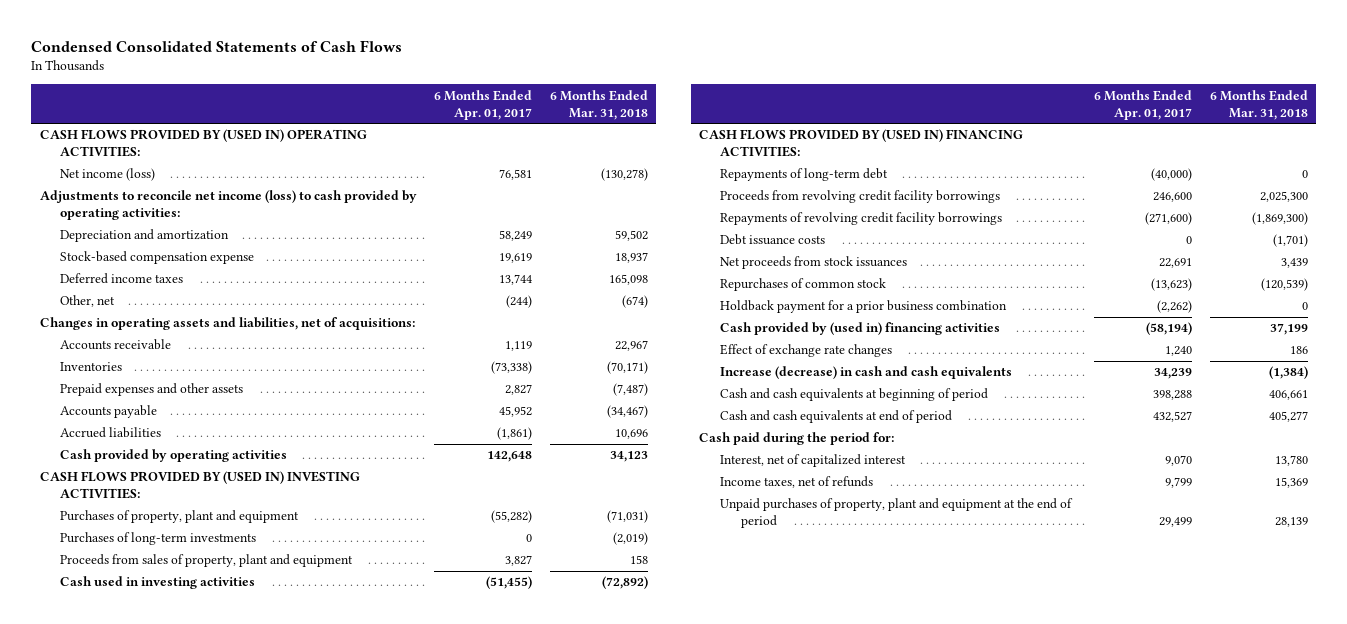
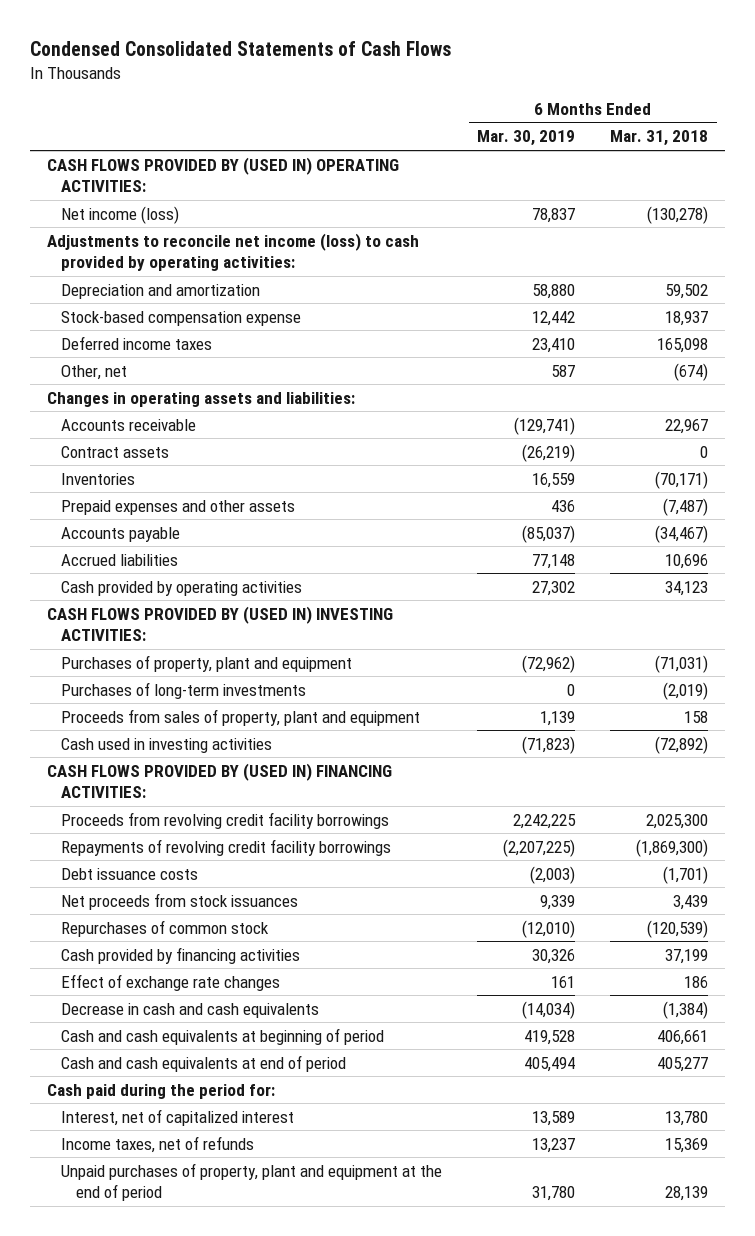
[434,89,533,120] 6 Months Ended Apr. 01, 2017 -> none
none -> [477,130,576,147] Mar. 30, 2019
[39,317,415,331] Changes in operating assets and liabilities, net of acquisitions: -> [47,391,356,407] Changes in operating assets and liabilities:
none -> [61,445,170,458] Contract assets
[720,168,889,182] Repayments of long-term debt -> none
[720,300,1008,314] Holdback payment for a prior business combination -> none
[720,322,1001,336] Cash provided by (used in) financing activities -> [61,946,301,964] Cash provided by financing activities
[720,366,1013,380] Increase (decrease) in cash and cash equivalents -> [61,1002,320,1018] Decrease in cash and cash equivalents

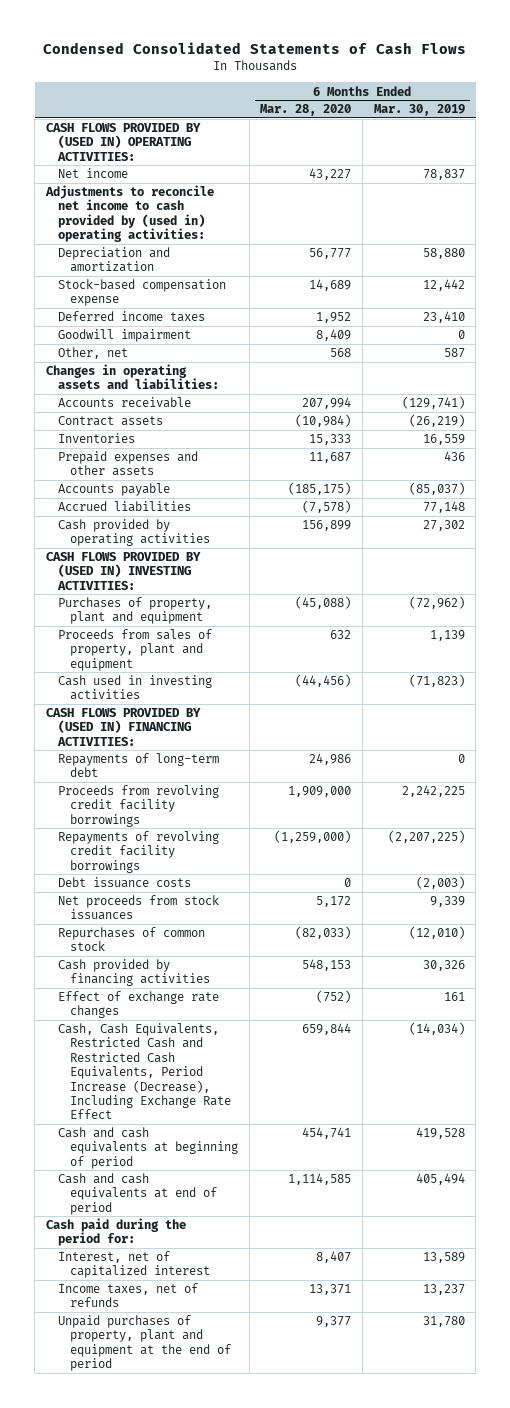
[609,130,708,147] Mar. 31, 2018 -> none
none -> [260,104,352,117] Mar. 28, 2020
[61,205,180,224] Net income (loss) -> [57,168,128,179] Net income
[47,232,420,272] Adjustments to reconcile net income (loss) to cash provided by operating activities: -> [44,185,214,243] Adjustments to reconcile net income to cash provided by (used in) operating activities:
none -> [57,329,191,343] Goodwill impairment
[61,681,307,699] Purchases of long-term investments -> none
none -> [57,753,219,778] Repayments of long-term debt
[61,1002,320,1018] Decrease in cash and cash equivalents -> [57,1023,231,1120] Cash, Cash Equivalents, Restricted Cash and Restricted Cash Equivalents, Period Increase (Decrease), Including Exchange Rate Effect

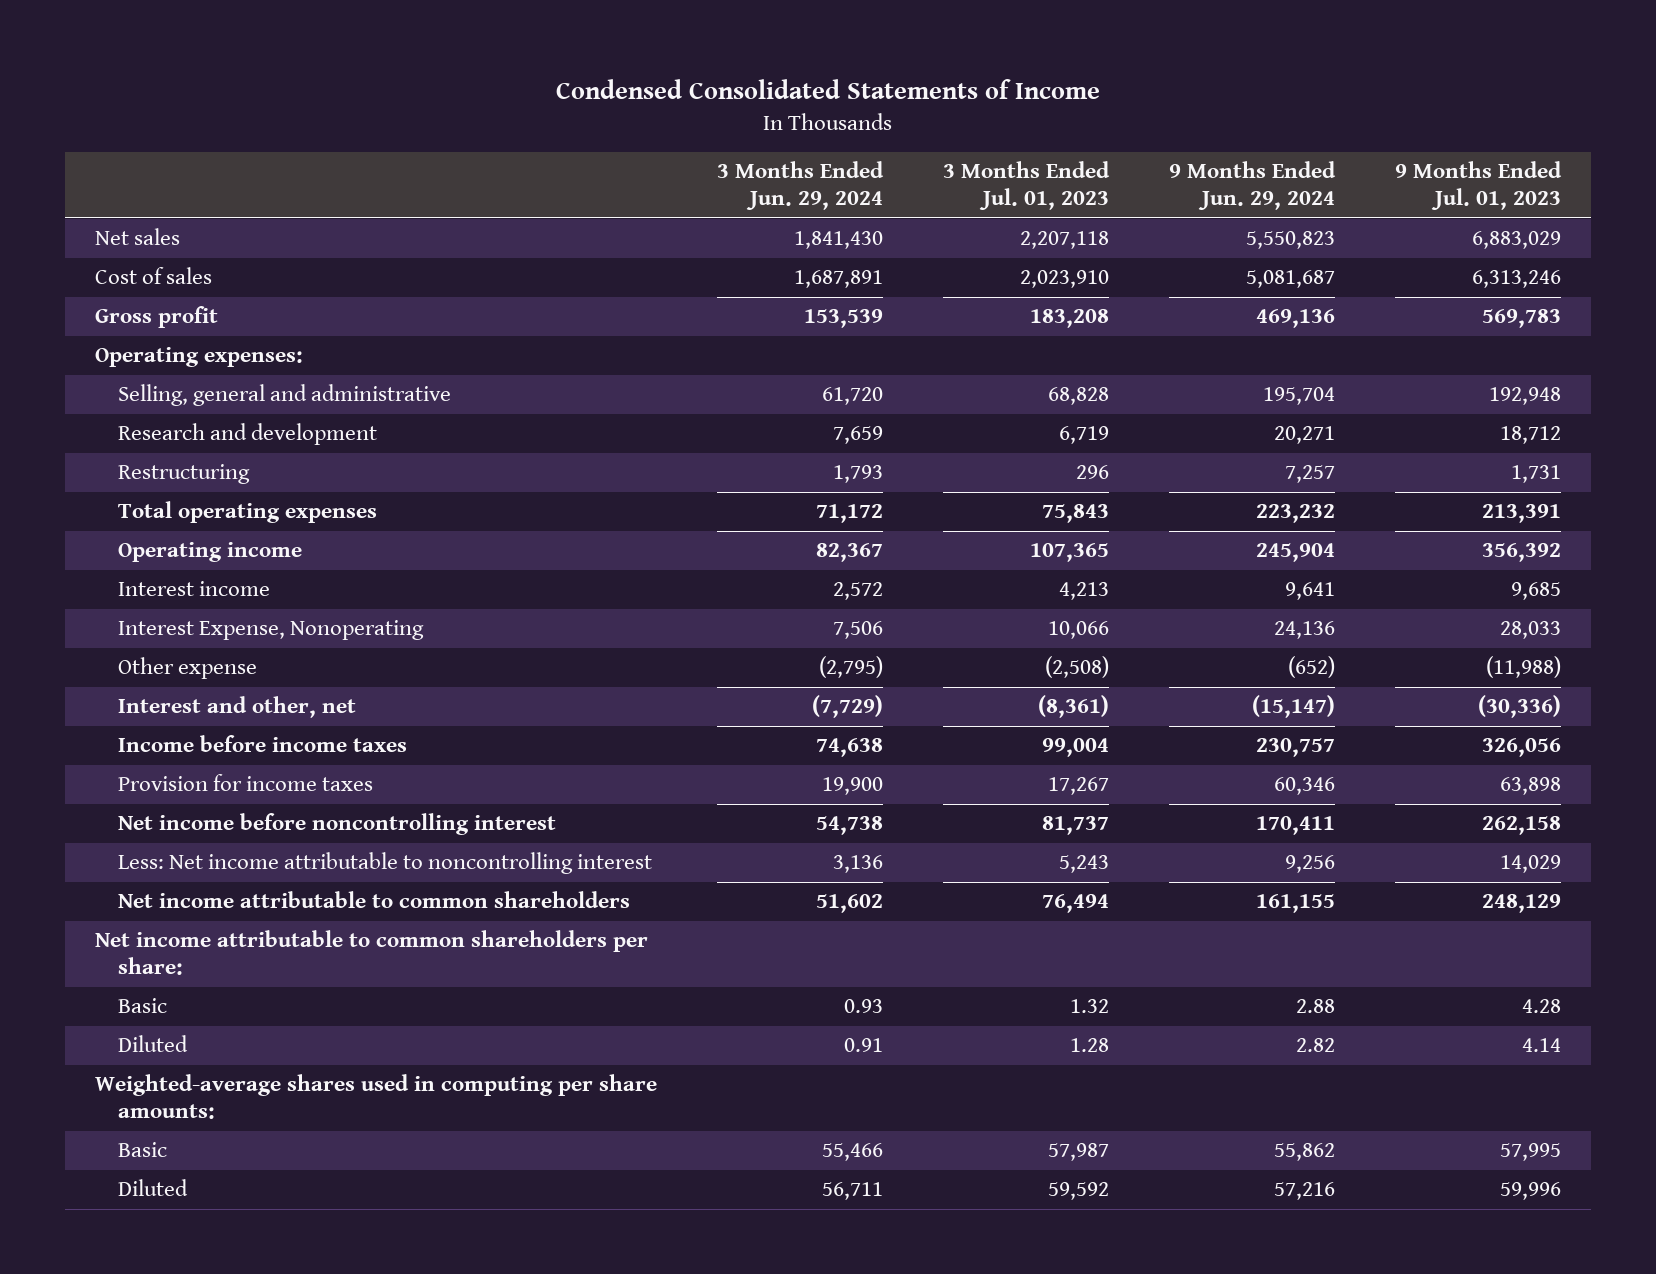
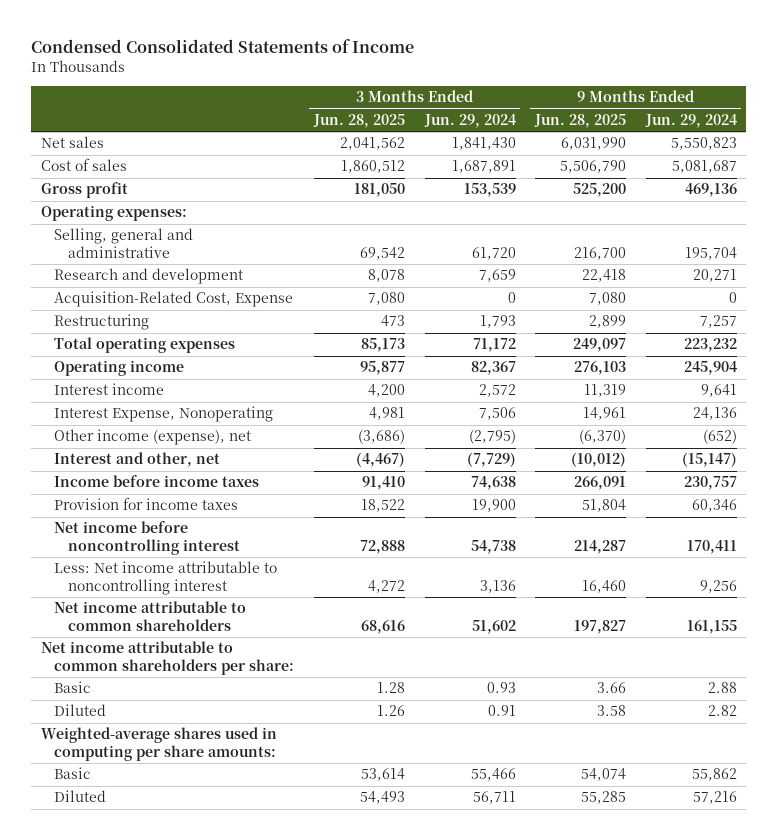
[942,161,1110,211] 3 Months Ended Jul. 01, 2023 -> none
[1394,161,1562,211] 9 Months Ended Jul. 01, 2023 -> none
none -> [312,113,405,128] Jun. 28, 2025
none -> [534,113,627,128] Jun. 28, 2025
none -> [54,291,294,308] Acquisition-Related Cost, Expense
[117,657,257,680] Other expense -> [54,429,252,446] Other income (expense), net

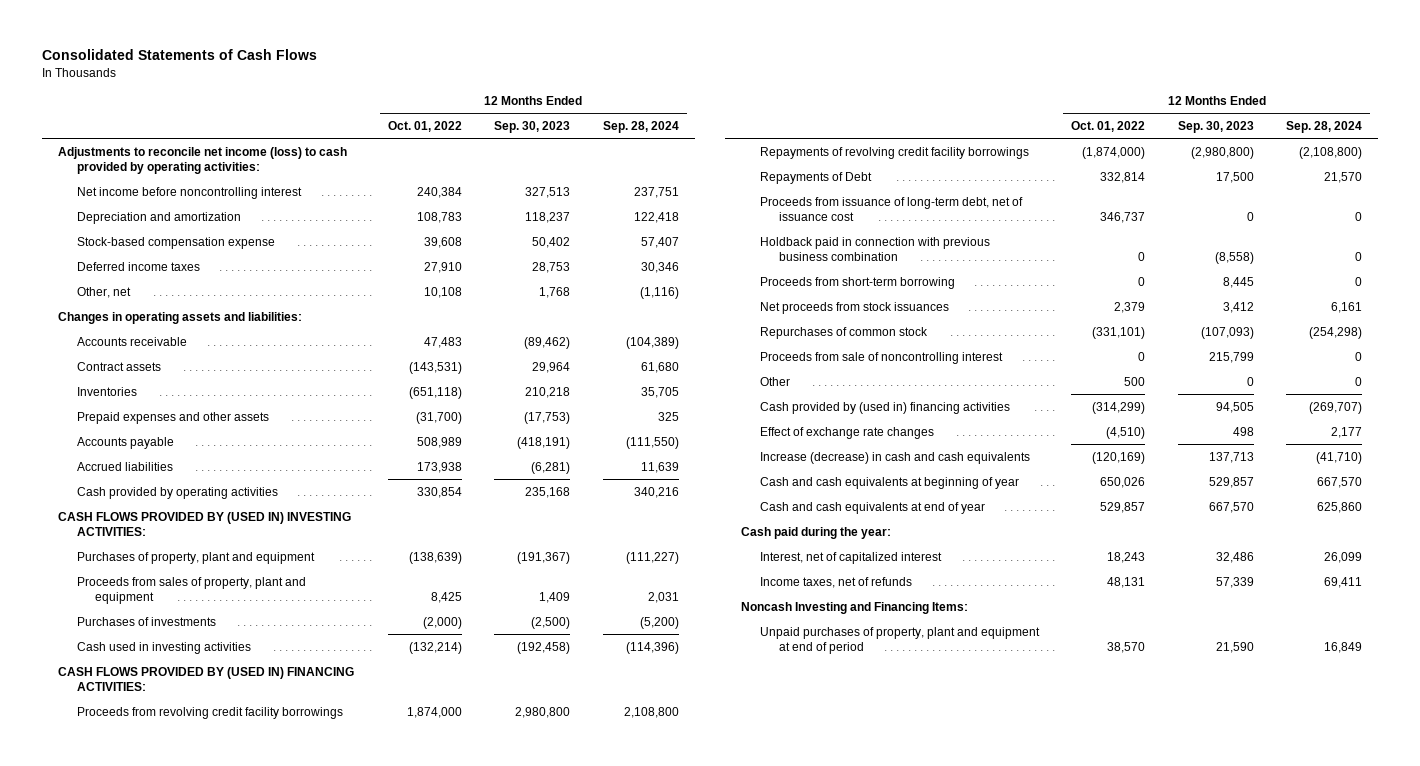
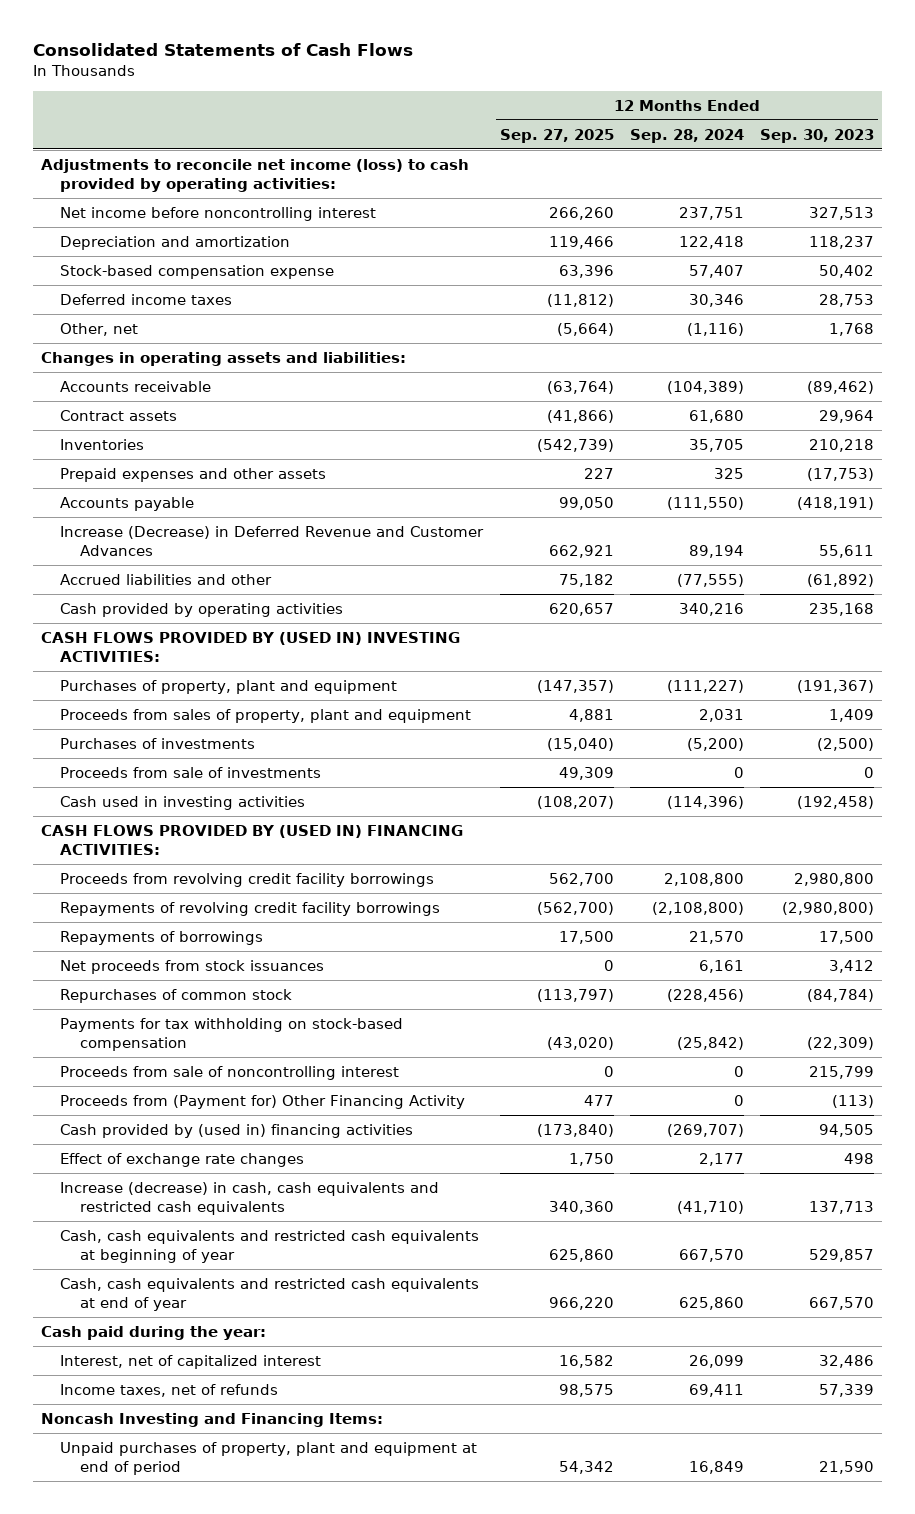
[388,121,463,133] Oct. 01, 2022 -> none
none -> [499,128,614,143] Sep. 27, 2025
none -> [60,525,485,556] Increase (Decrease) in Deferred Revenue and Customer Advances
[76,461,173,471] Accrued liabilities -> [60,573,273,585] Accrued liabilities and other
[531,461,571,474] (6,281) -> [807,573,875,587] (61,892)
[640,461,679,473] 11,639 -> [676,573,744,587] (77,555)
none -> [60,766,322,778] Proceeds from sale of investments
[760,196,1024,222] Proceeds from issuance of long-term debt, net of issuance cost -> none
[760,236,991,262] Holdback paid in connection with previous business combination -> none
[760,276,956,289] Proceeds from short-term borrowing -> none
[760,171,873,184] Repayments of Debt -> [60,930,264,945] Repayments of borrowings
[1200,326,1254,339] (107,093) -> [807,988,875,1002] (84,784)
[1309,326,1363,339] (254,298) -> [666,988,744,1002] (228,456)
none -> [60,1017,404,1051] Payments for tax withholding on stock-based compensation
[760,376,791,386] Other -> none
none -> [60,1094,466,1109] Proceeds from (Payment for) Other Financing Activity
[760,451,1031,464] Increase (decrease) in cash and cash equivalents -> [60,1181,440,1215] Increase (decrease) in cash, cash equivalents and restricted cash equivalents
[760,476,1020,489] Cash and cash equivalents at beginning of year -> [60,1229,480,1263] Cash, cash equivalents and restricted cash equivalents at beginning of year
[760,501,986,514] Cash and cash equivalents at end of year -> [60,1277,480,1311] Cash, cash equivalents and restricted cash equivalents at end of year

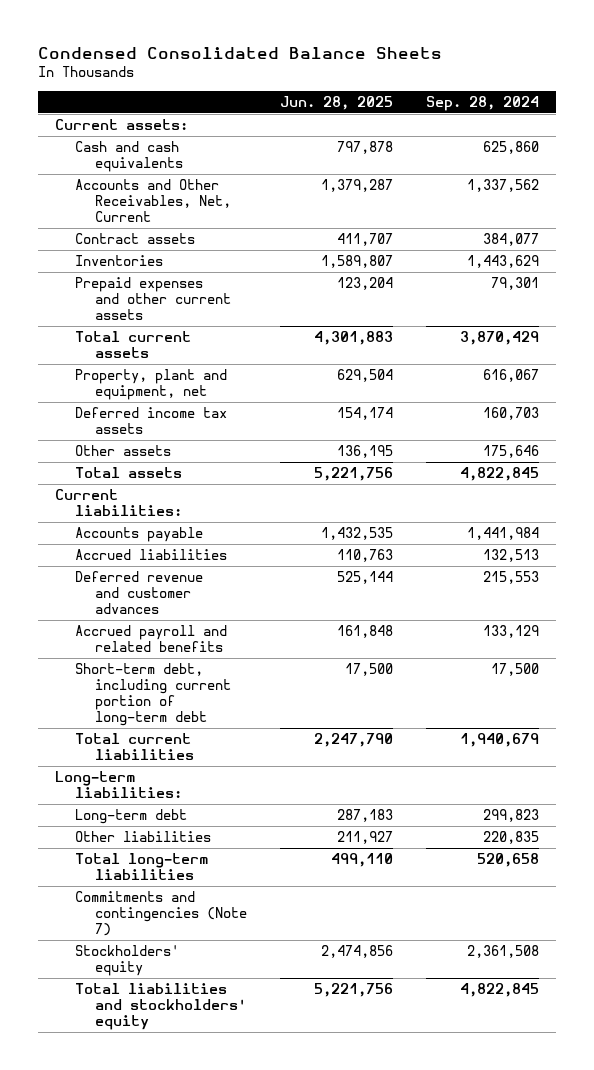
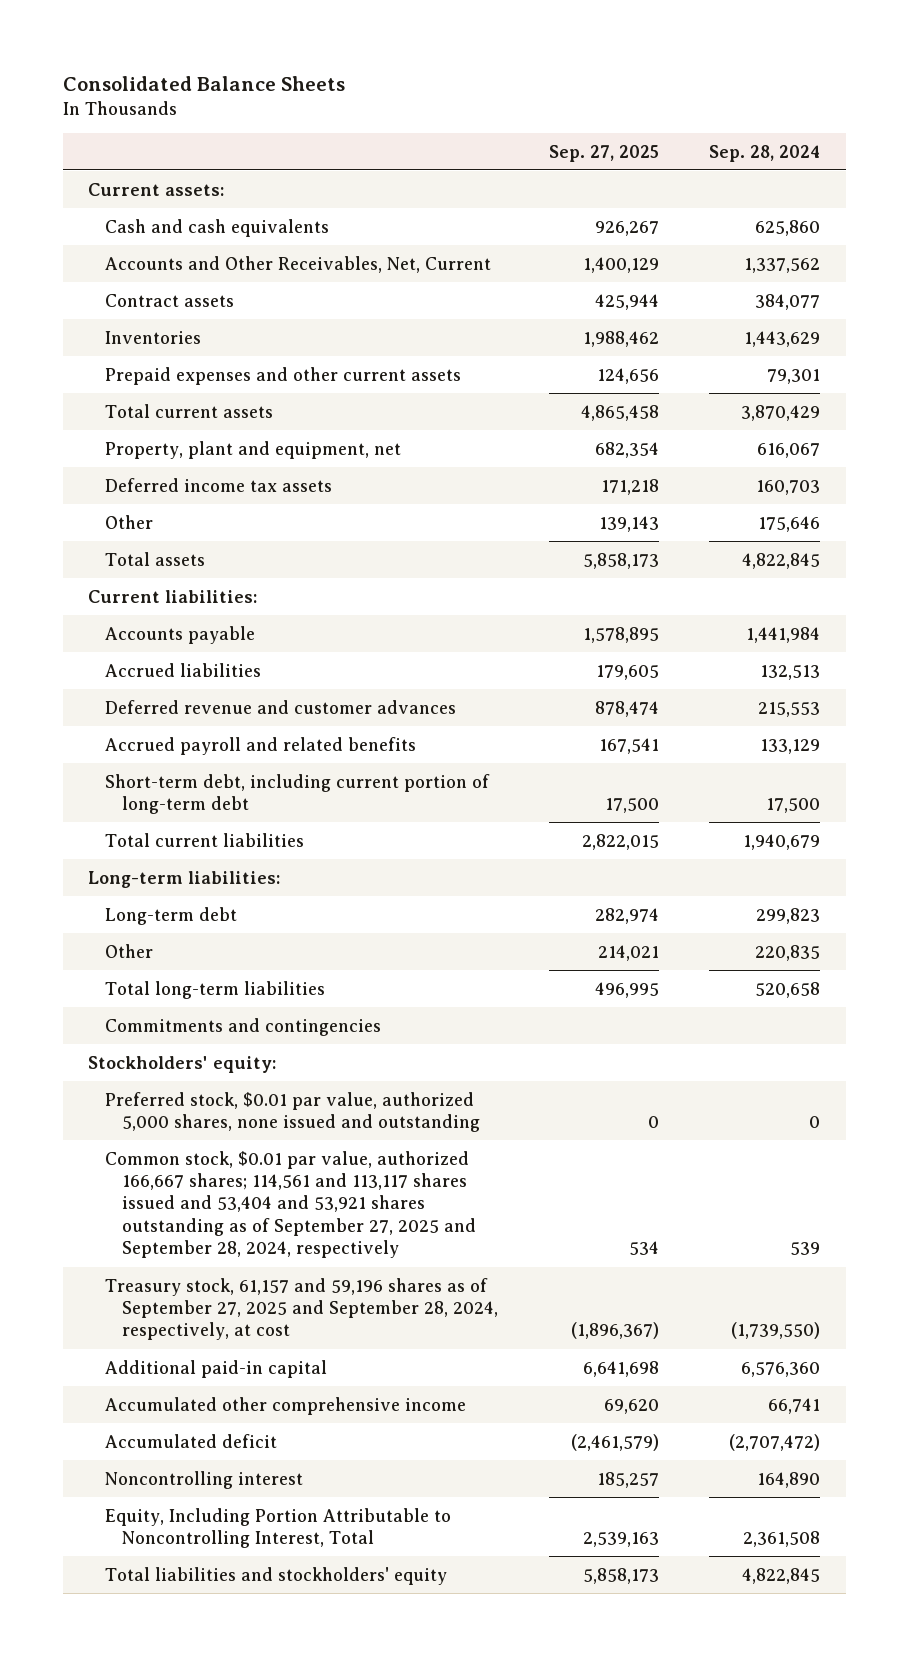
[38,47,443,60] Condensed Consolidated Balance Sheets -> [62,75,345,91] Consolidated Balance Sheets
[280,96,394,111] Jun. 28, 2025 -> none
none -> [548,144,659,162] Sep. 27, 2025
[75,445,172,457] Other assets -> [104,514,153,529] Other
[75,831,212,843] Other liabilities -> [104,943,153,958] Other
[75,891,248,936] Commitments and contingencies (Note 7) -> [104,1017,381,1036] Commitments and contingencies
none -> [88,1055,277,1073] Stockholders' equity:
none -> [104,1091,480,1133] Preferred stock, $0.01 par value, authorized 5,000 shares, none issued and outstanding
none -> [104,1150,476,1259] Common stock, $0.01 par value, authorized 166,667 shares; 114,561 and 113,117 shares issued and 53,404 and 53,921 shares outstanding as of September 27, 2025 and September 28, 2024, respectively
none -> [104,1277,498,1341] Treasury stock, 61,157 and 59,196 shares as of September 27, 2025 and September 28, 2024, respectively, at cost
none -> [104,1359,327,1378] Additional paid-in capital
none -> [104,1396,466,1415] Accumulated other comprehensive income
none -> [104,1433,277,1448] Accumulated deficit
none -> [104,1470,303,1489] Noncontrolling interest
[75,945,180,977] Stockholders' equity -> [104,1507,451,1549] Equity, Including Portion Attributable to Noncontrolling Interest, Total

